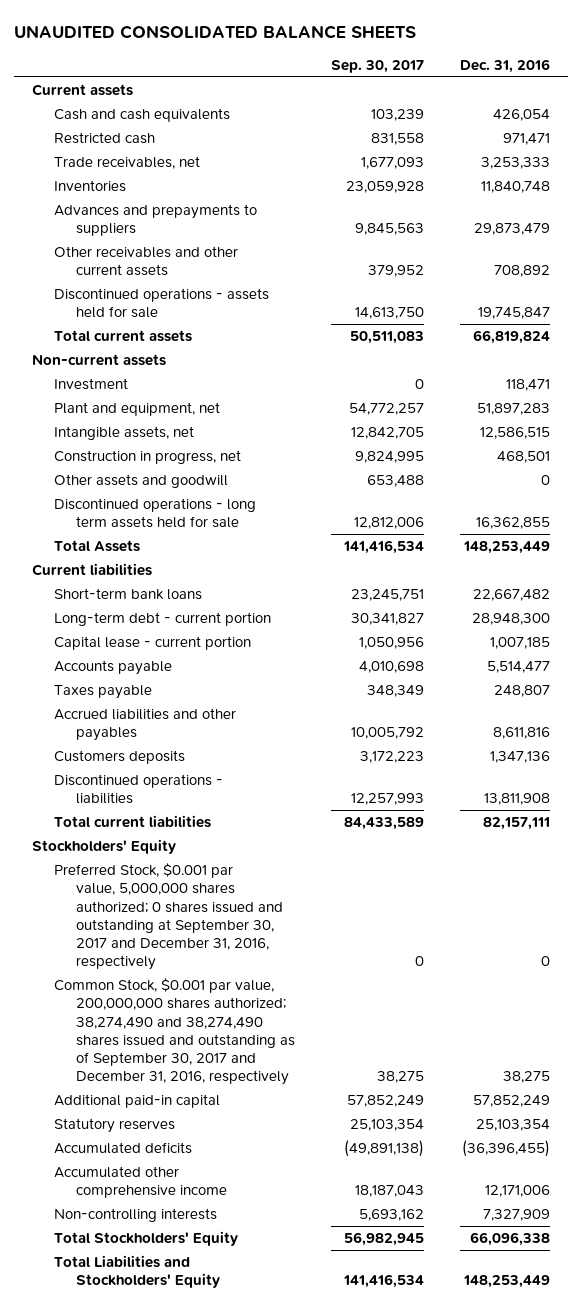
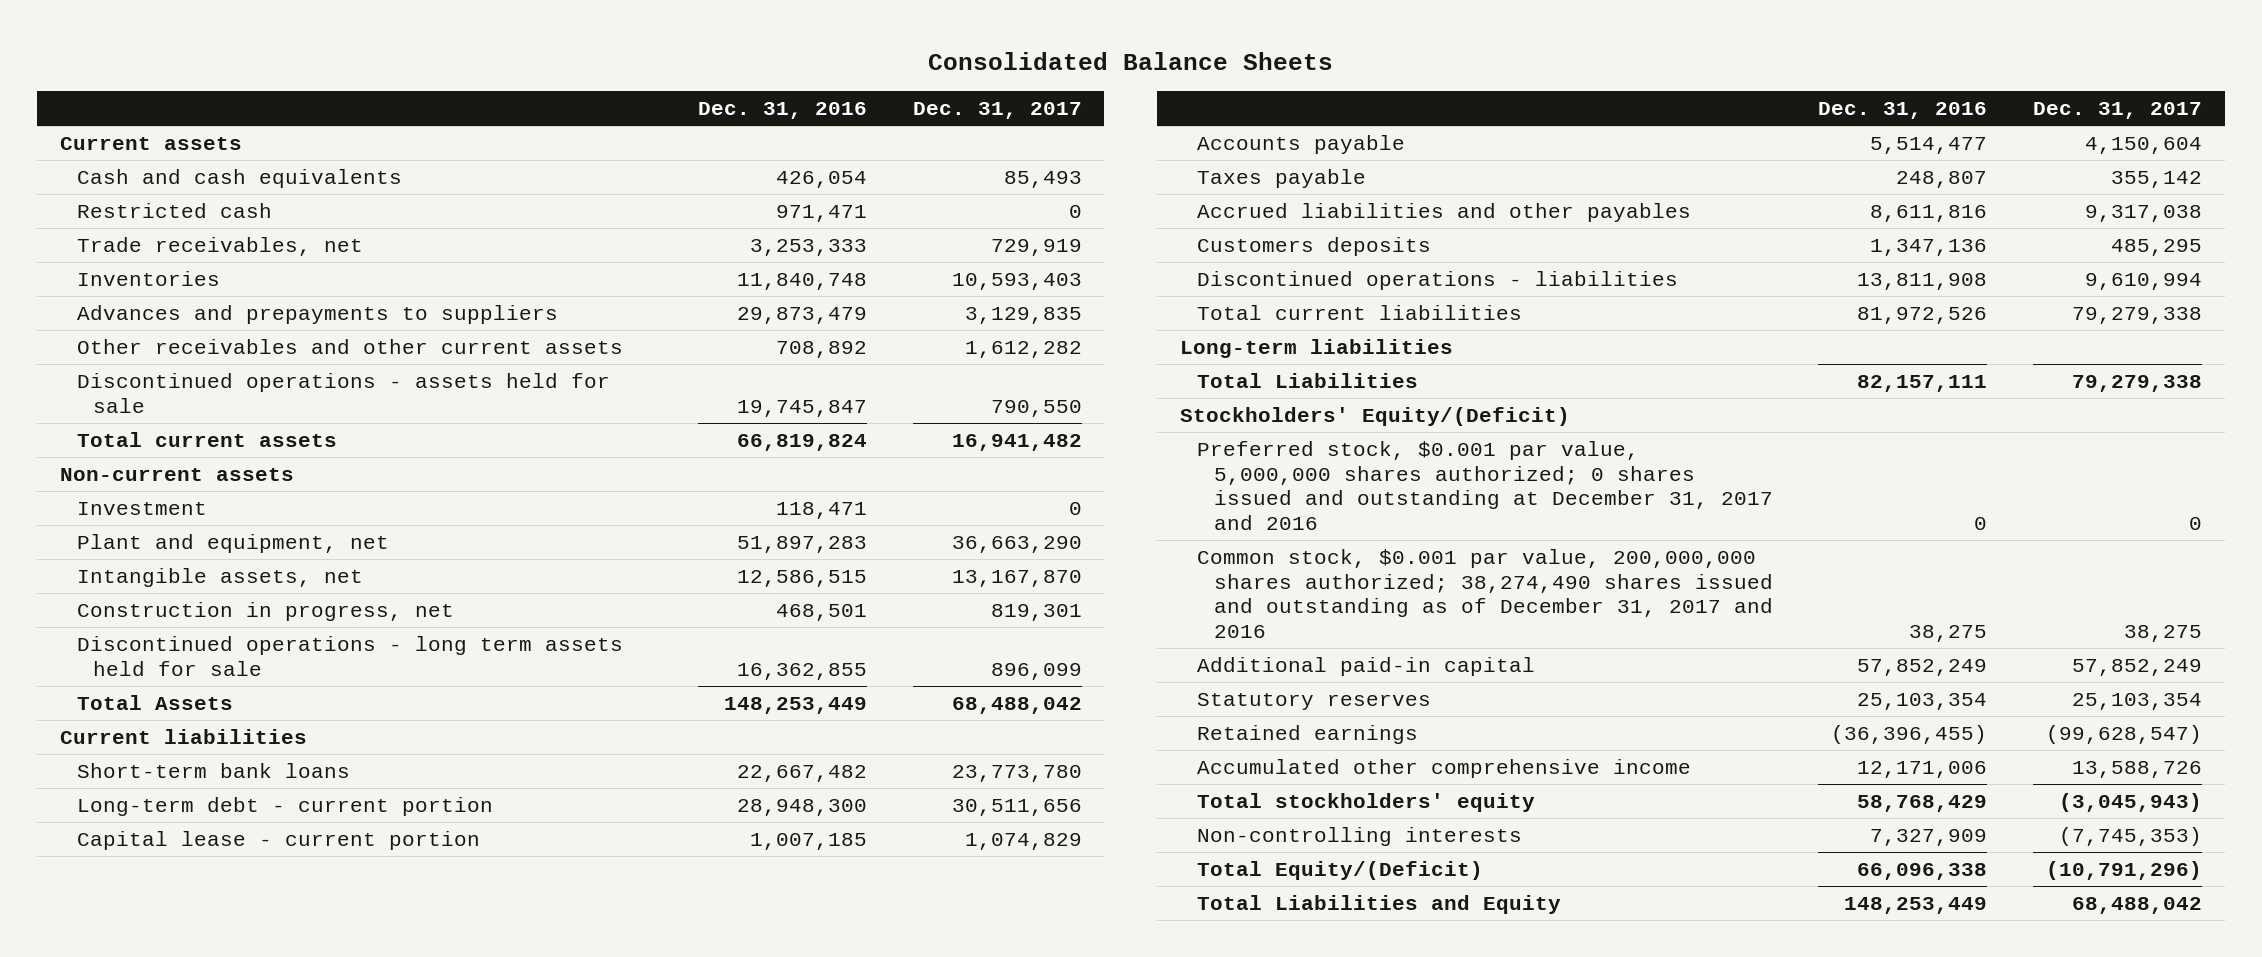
[14,24,417,39] UNAUDITED CONSOLIDATED BALANCE SHEETS -> [927,51,1333,70] Consolidated Balance Sheets
[330,59,424,73] Sep. 30, 2017 -> none
none -> [912,102,1082,120] Dec. 31, 2017
[54,474,229,489] Other assets and goodwill -> none
[482,817,550,831] 82,157,111 -> [1857,307,1988,325] 81,972,526
none -> [1180,339,1454,359] Long-term liabilities
none -> [1196,373,1418,389] Total Liabilities
[31,839,176,855] Stockholders' Equity -> [1180,407,1571,427] Stockholders' Equity/(Deficit)
[54,863,284,971] Preferred Stock, $0.001 par value, 5,000,000 shares authorized; 0 shares issued and outstanding at September 30, 2017 and December 31, 2016, respectively -> [1196,441,1773,531] Preferred stock, $0.001 par value, 5,000,000 shares authorized; 0 shares issued and outstanding at December 31, 2017 and 2016
[54,978,296,1086] Common Stock, $0.001 par value, 200,000,000 shares authorized; 38,274,490 and 38,274,490 shares issued and outstanding as of September 30, 2017 and December 31, 2016, respectively -> [1196,549,1773,639] Common stock, $0.001 par value, 200,000,000 shares authorized; 38,274,490 shares issued and outstanding as of December 31, 2017 and 2016
[54,1142,193,1155] Accumulated deficits -> [1196,725,1418,745] Retained earnings
none -> [1196,793,1535,813] Total stockholders' equity
[54,1231,239,1247] Total Stockholders' Equity -> [1196,861,1483,881] Total Equity/(Deficit)
[54,1255,221,1289] Total Liabilities and Stockholders' Equity -> [1196,895,1561,915] Total Liabilities and Equity

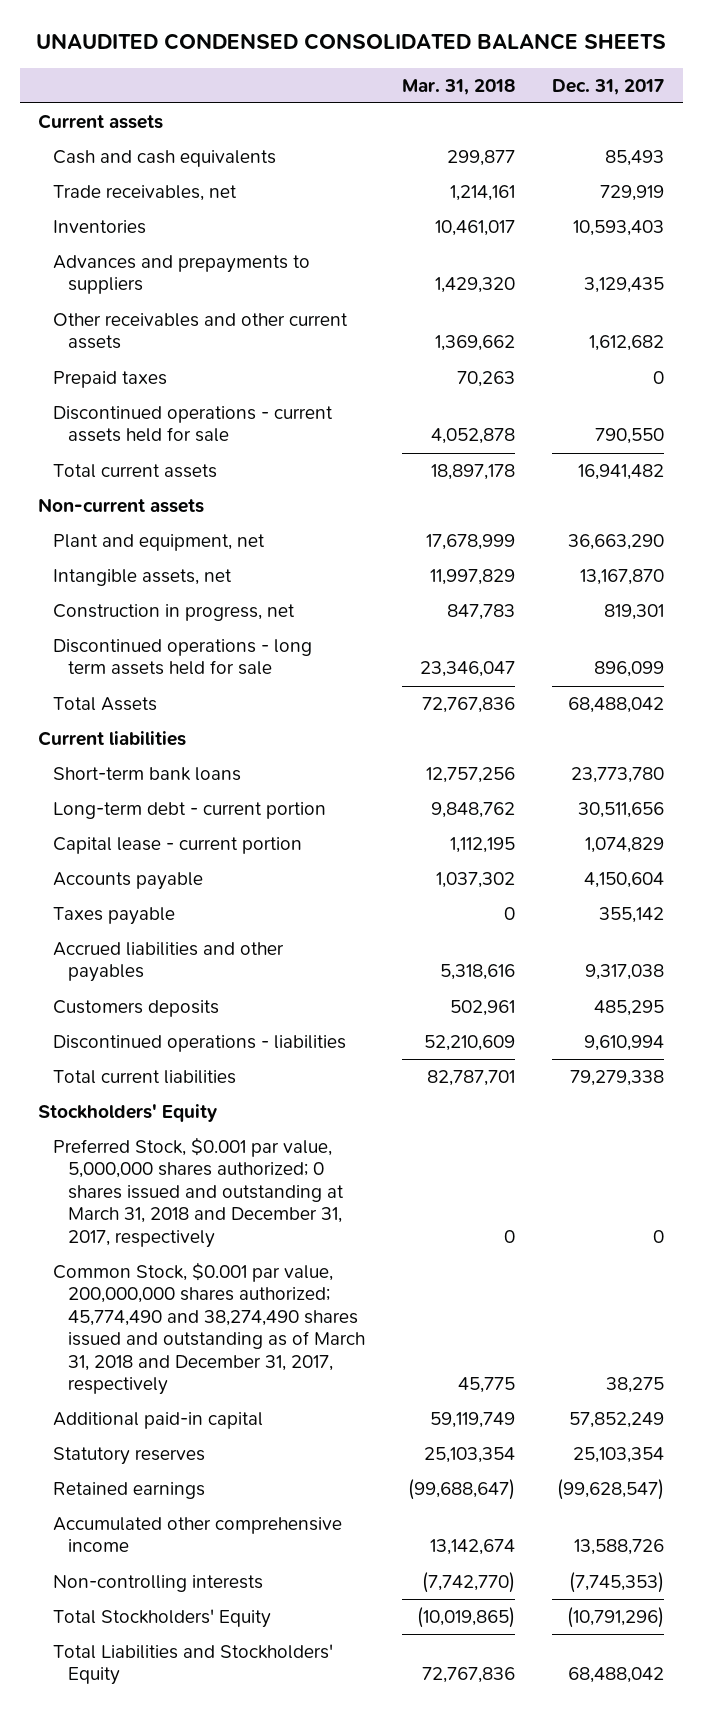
[927,51,1333,70] Consolidated Balance Sheets -> [36,32,667,50] UNAUDITED CONDENSED CONSOLIDATED BALANCE SHEETS
[697,102,867,120] Dec. 31, 2016 -> none
none -> [402,78,516,95] Mar. 31, 2018
[76,203,272,219] Restricted cash -> none
[964,307,1082,325] 3,129,835 -> [584,277,665,294] 3,129,435
[964,341,1082,359] 1,612,282 -> [589,335,665,352] 1,612,682
none -> [53,371,168,389] Prepaid taxes
[76,373,610,413] Discontinued operations - assets held for sale -> [53,406,334,443] Discontinued operations - current assets held for sale
[76,502,207,516] Investment -> none
[1180,339,1454,359] Long-term liabilities -> none
[1196,373,1418,389] Total Liabilities -> none
[1180,407,1571,427] Stockholders' Equity/(Deficit) -> [38,1104,218,1123] Stockholders' Equity
[1196,441,1773,531] Preferred stock, $0.001 par value, 5,000,000 shares authorized; 0 shares issued and outstanding at December 31, 2017 and 2016 -> [53,1137,345,1248] Preferred Stock, $0.001 par value, 5,000,000 shares authorized; 0 shares issued and outstanding at March 31, 2018 and December 31, 2017, respectively
[1196,549,1773,639] Common stock, $0.001 par value, 200,000,000 shares authorized; 38,274,490 shares issued and outstanding as of December 31, 2017 and 2016 -> [53,1262,366,1395] Common Stock, $0.001 par value, 200,000,000 shares authorized; 45,774,490 and 38,274,490 shares issued and outstanding as of March 31, 2018 and December 31, 2017, respectively
[1196,793,1535,813] Total stockholders' equity -> none
[1196,861,1483,881] Total Equity/(Deficit) -> [53,1609,272,1629] Total Stockholders' Equity
[1196,895,1561,915] Total Liabilities and Equity -> [53,1644,334,1686] Total Liabilities and Stockholders' Equity

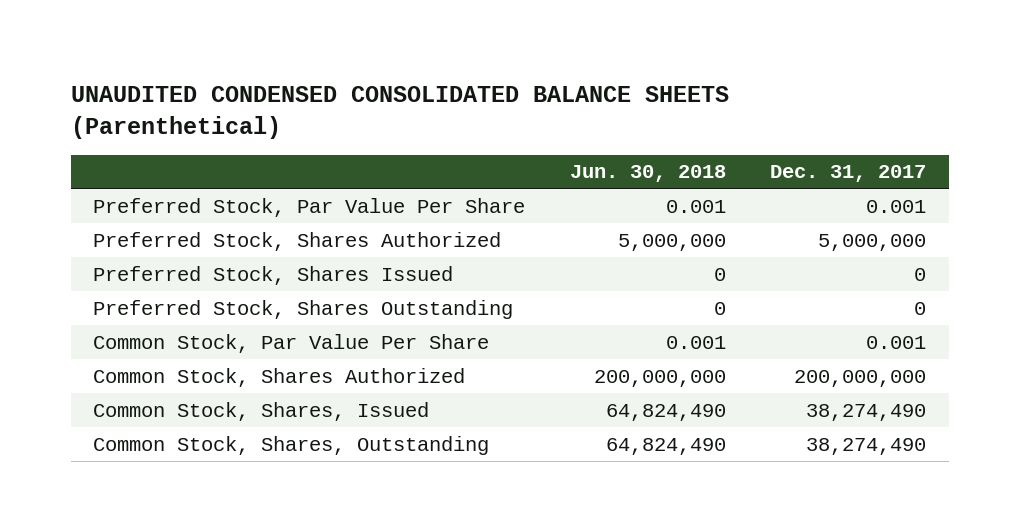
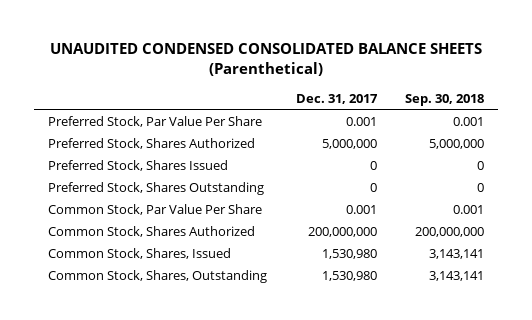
[569,165,726,183] Jun. 30, 2018 -> none
none -> [404,93,484,106] Sep. 30, 2018
[806,403,927,421] 38,274,490 -> [321,248,377,259] 1,530,980
[806,437,927,455] 38,274,490 -> [321,270,377,281] 1,530,980

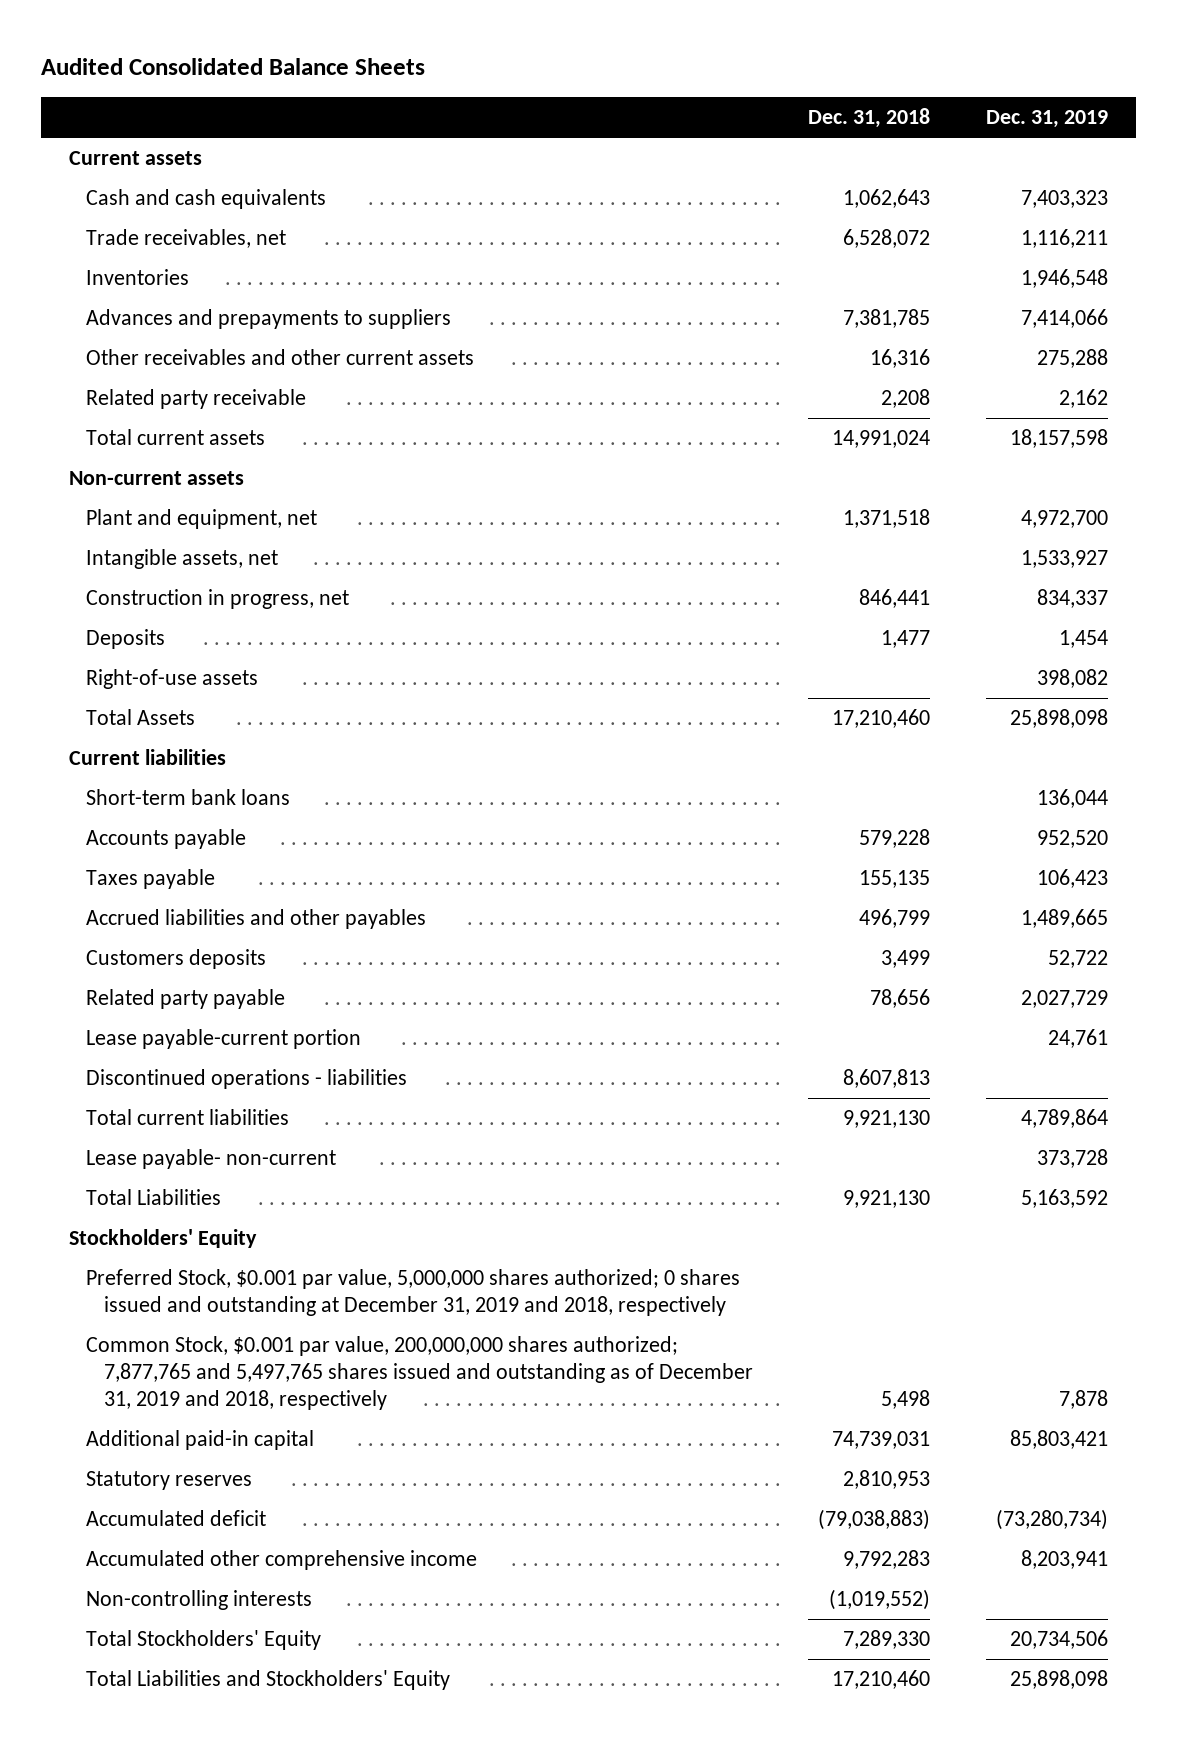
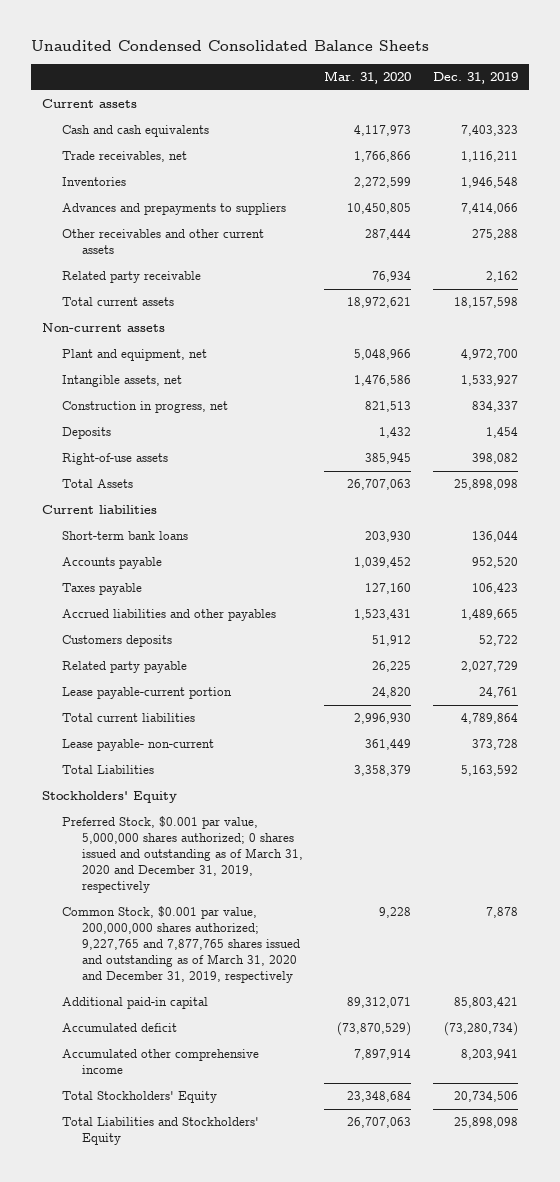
[41,58,426,76] Audited Consolidated Balance Sheets -> [31,40,430,52] Unaudited Condensed Consolidated Balance Sheets
[808,108,931,129] Dec. 31, 2018 -> none
none -> [324,71,412,85] Mar. 31, 2020
[86,1069,408,1090] Discontinued operations - liabilities -> none
[86,1269,741,1317] Preferred Stock, $0.001 par value, 5,000,000 shares authorized; 0 shares issued and outstanding at December 31, 2019 and 2018, respectively -> [61,816,303,894] Preferred Stock, $0.001 par value, 5,000,000 shares authorized; 0 shares issued and outstanding as of March 31, 2020 and December 31, 2019, respectively
[86,1336,753,1411] Common Stock, $0.001 par value, 200,000,000 shares authorized; 7,877,765 and 5,497,765 shares issued and outstanding as of December 31, 2019 and 2018, respectively -> [61,906,300,984] Common Stock, $0.001 par value, 200,000,000 shares authorized; 9,227,765 and 7,877,765 shares issued and outstanding as of March 31, 2020 and December 31, 2019, respectively
[86,1471,253,1491] Statutory reserves -> none
[86,1590,313,1611] Non-controlling interests -> none

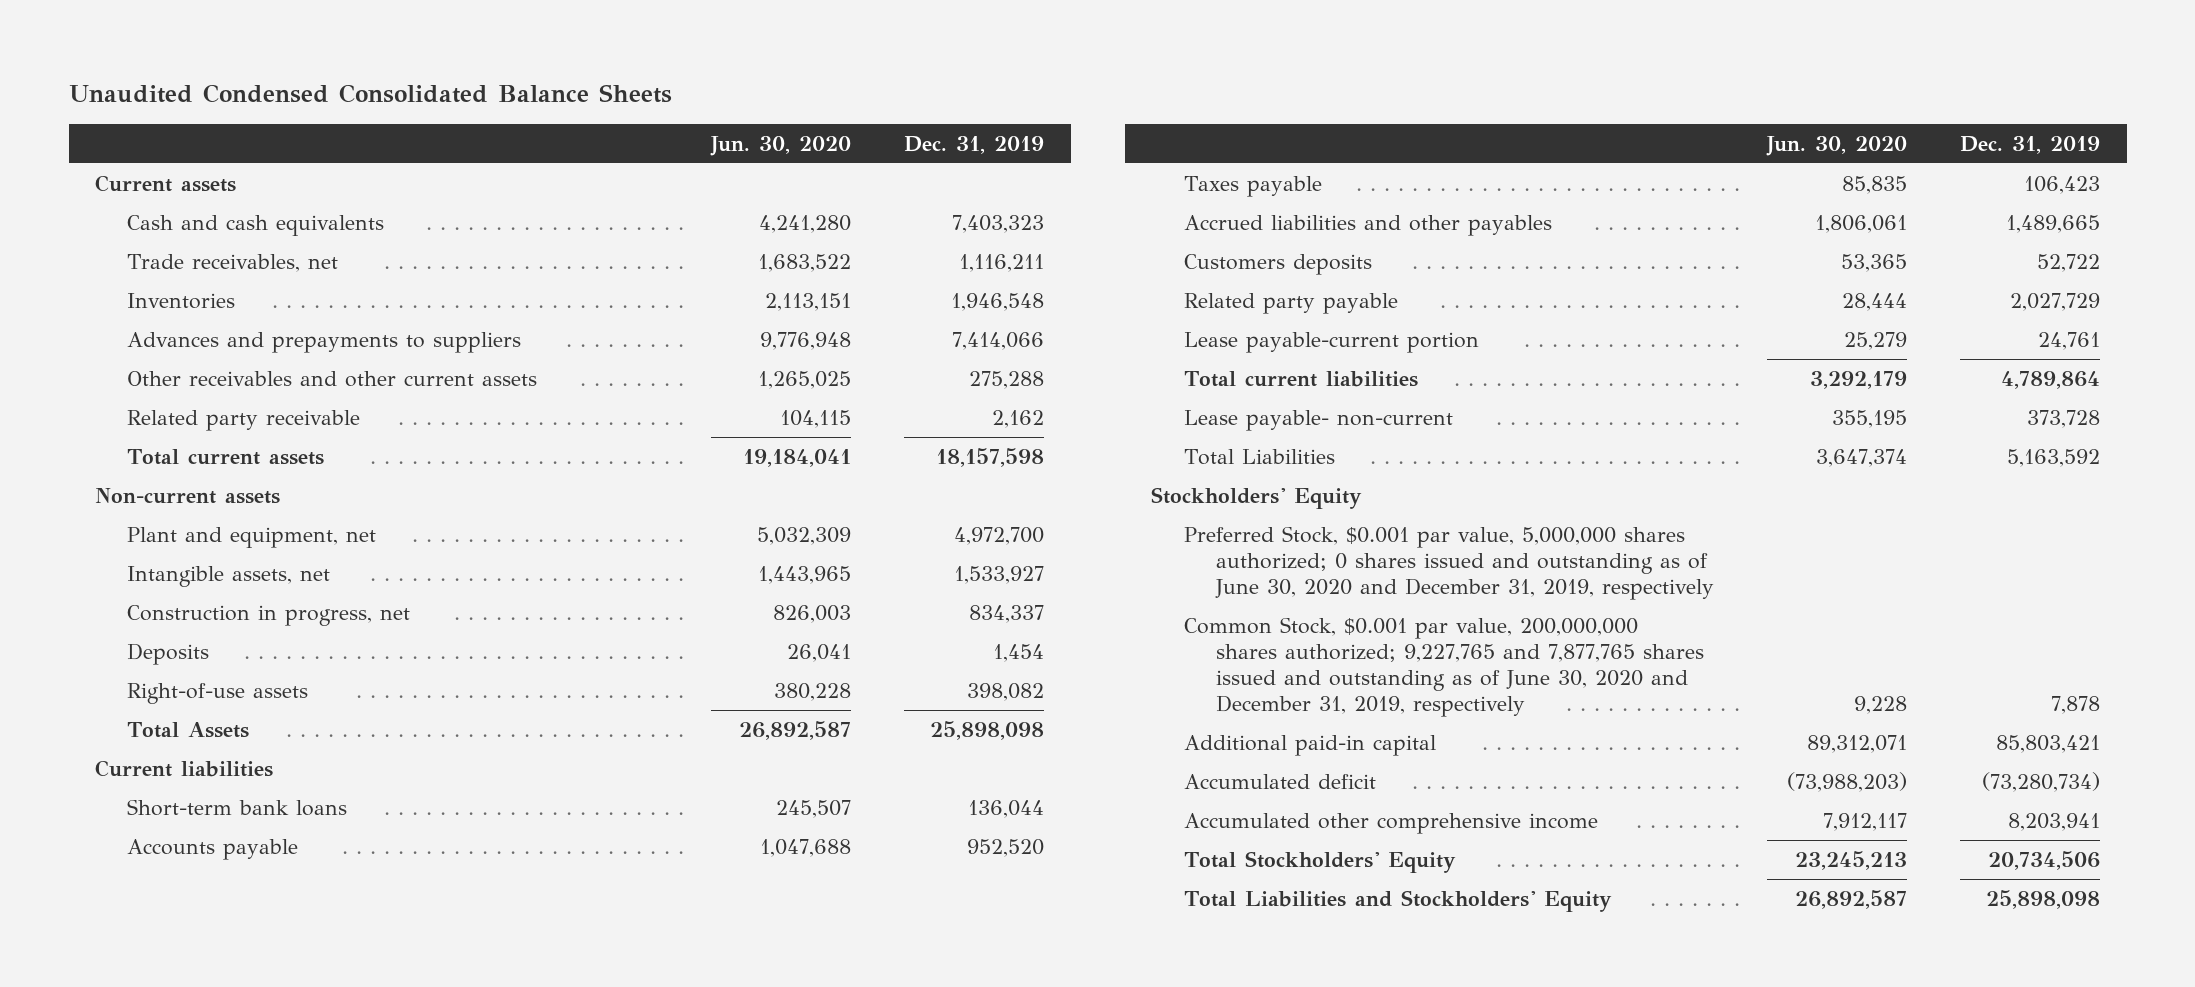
[324,71,412,85] Mar. 31, 2020 -> none
none -> [709,135,851,156] Jun. 30, 2020
[61,816,303,894] Preferred Stock, $0.001 par value, 5,000,000 shares authorized; 0 shares issued and outstanding as of March 31, 2020 and December 31, 2019, respectively -> [1183,525,1714,601] Preferred Stock, $0.001 par value, 5,000,000 shares authorized; 0 shares issued and outstanding as of June 30, 2020 and December 31, 2019, respectively
[61,906,300,984] Common Stock, $0.001 par value, 200,000,000 shares authorized; 9,227,765 and 7,877,765 shares issued and outstanding as of March 31, 2020 and December 31, 2019, respectively -> [1183,616,1704,718] Common Stock, $0.001 par value, 200,000,000 shares authorized; 9,227,765 and 7,877,765 shares issued and outstanding as of June 30, 2020 and December 31, 2019, respectively

